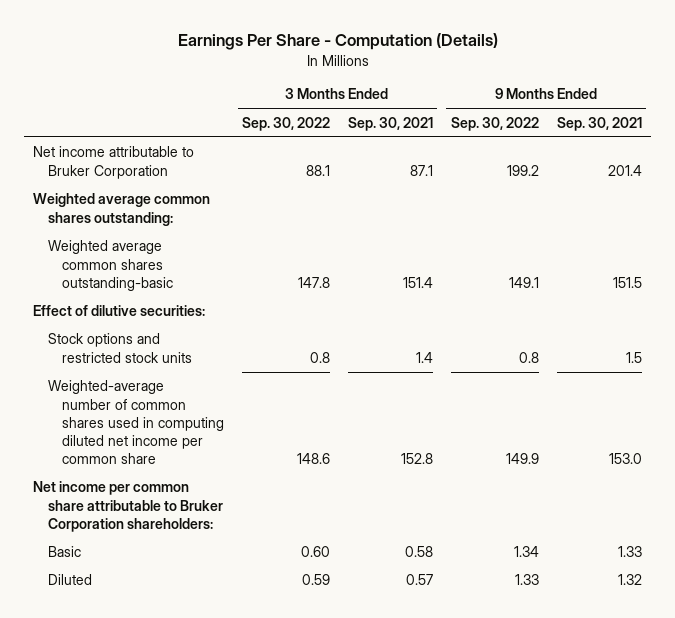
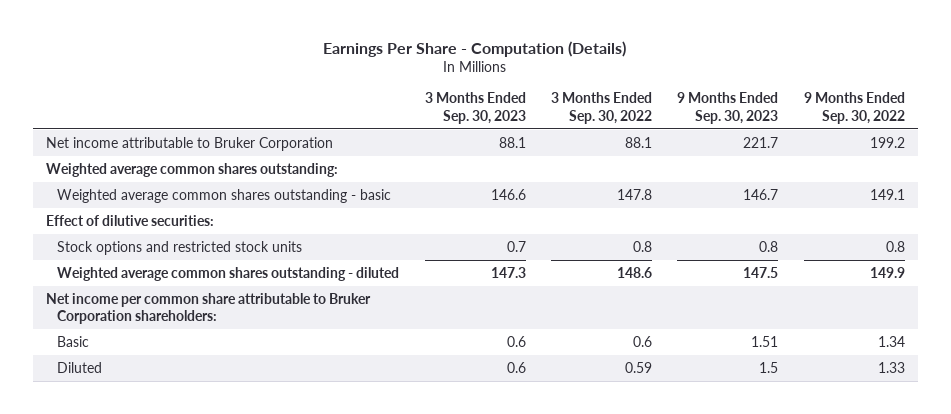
[347,116,433,131] Sep. 30, 2021 -> none
[556,116,642,131] Sep. 30, 2021 -> none
none -> [424,92,526,124] 3 Months Ended Sep. 30, 2023
none -> [677,92,779,124] 9 Months Ended Sep. 30, 2023
[47,240,174,291] Weighted average common shares outstanding-basic -> [57,188,392,203] Weighted average common shares outstanding - basic
[47,380,225,464] Weighted-average number of common shares used in computing diluted net income per common share -> [57,266,400,281] Weighted average common shares outstanding - diluted
[301,546,331,558] 0.60 -> [632,335,652,347] 0.6

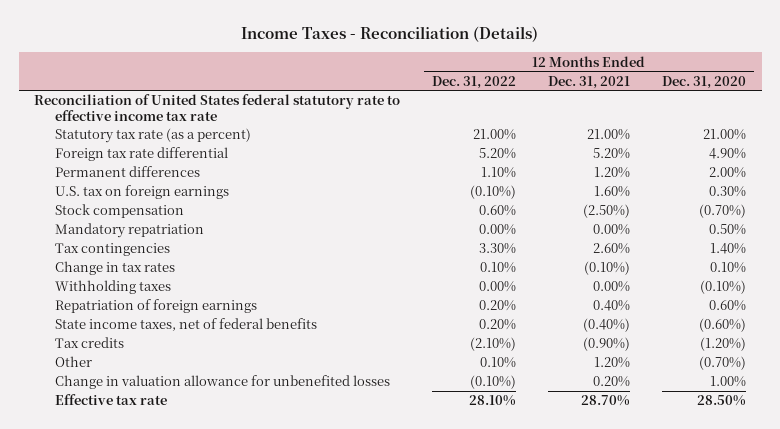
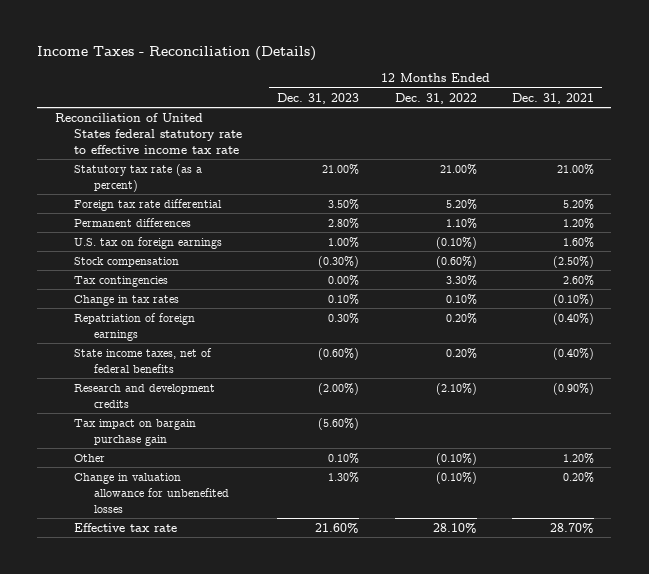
[661,75,746,89] Dec. 31, 2020 -> none
none -> [277,92,360,104] Dec. 31, 2023
[55,223,205,239] Mandatory repatriation -> none
[479,205,517,217] 0.60% -> [435,255,477,268] (0.60%)
[55,280,172,295] Withholding taxes -> none
[592,300,630,312] 0.40% -> [552,312,594,325] (0.40%)
[55,337,125,349] Tax credits -> [74,383,216,408] Research and development credits
none -> [74,418,197,446] Tax impact on bargain purchase gain
[480,357,517,369] 0.10% -> [435,452,477,465] (0.10%)

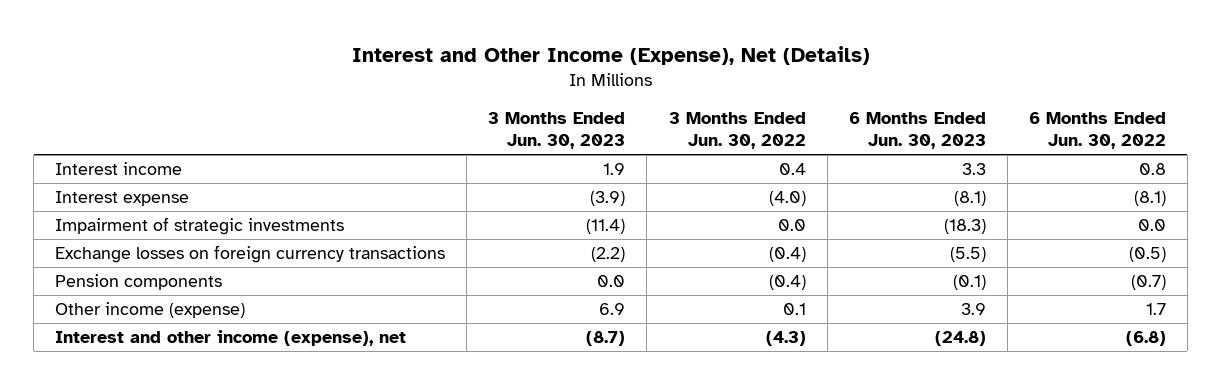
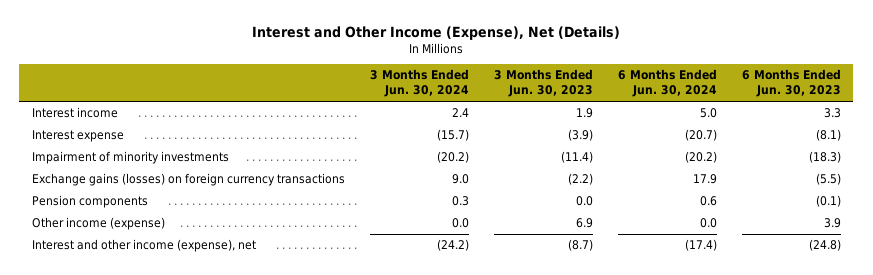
[668,112,806,150] 3 Months Ended Jun. 30, 2022 -> none
[1028,112,1166,150] 6 Months Ended Jun. 30, 2022 -> none
none -> [369,69,469,98] 3 Months Ended Jun. 30, 2024
none -> [617,69,717,98] 6 Months Ended Jun. 30, 2024
[55,217,345,236] Impairment of strategic investments -> [31,151,229,165] Impairment of minority investments
[55,245,446,264] Exchange losses on foreign currency transactions -> [31,173,345,187] Exchange gains (losses) on foreign currency transactions

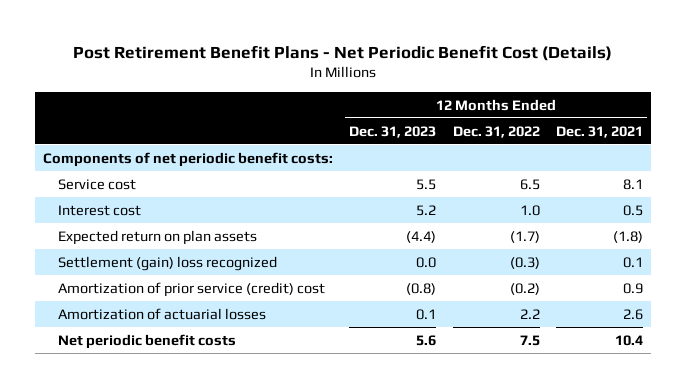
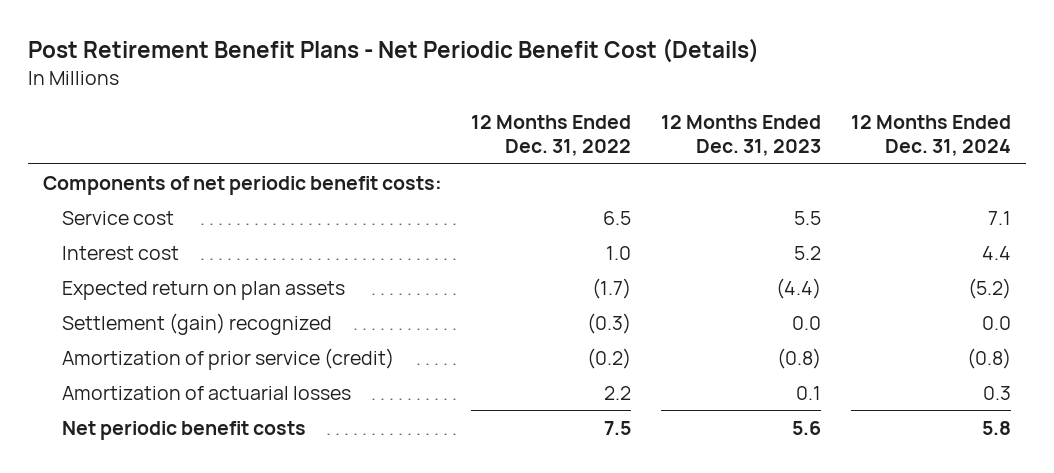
[556,125,644,138] Dec. 31, 2021 -> none
none -> [851,115,1012,157] 12 Months Ended Dec. 31, 2024
[57,255,277,271] Settlement (gain) loss recognized -> [61,312,332,335] Settlement (gain) recognized
[57,281,325,297] Amortization of prior service (credit) cost -> [61,347,394,370] Amortization of prior service (credit)

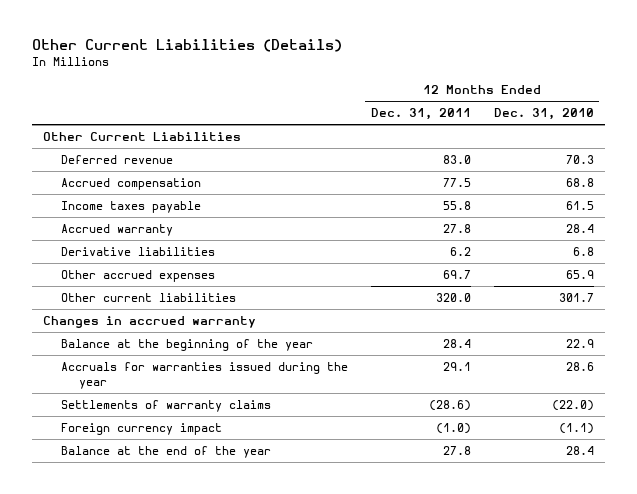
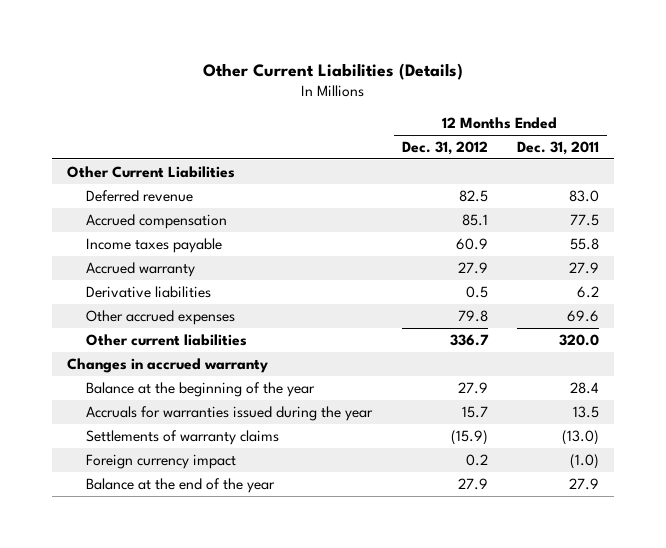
[493,108,594,121] Dec. 31, 2010 -> none
none -> [401,140,488,155] Dec. 31, 2012
[442,224,471,234] 27.8 -> [569,261,600,274] 27.9
[442,270,471,280] 69.7 -> [567,309,600,322] 69.6
[442,362,471,372] 29.1 -> [573,405,600,418] 13.5
[428,400,471,412] (28.6) -> [562,429,600,445] (13.0)
[442,446,471,456] 27.8 -> [569,477,600,490] 27.9

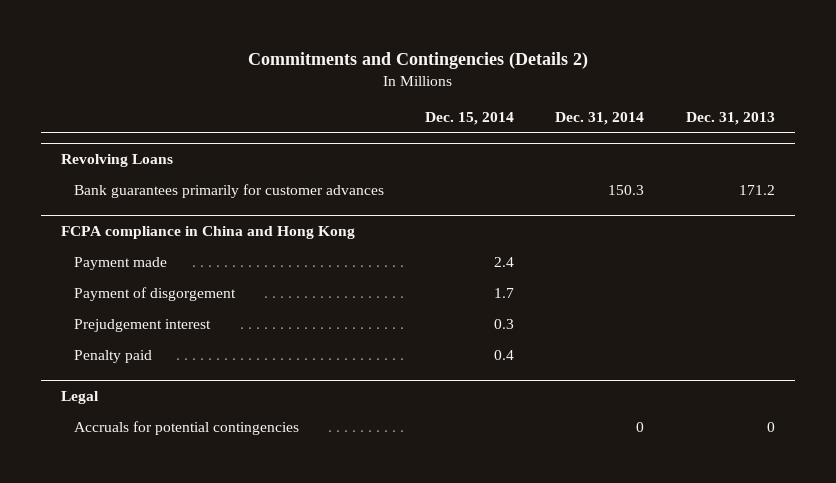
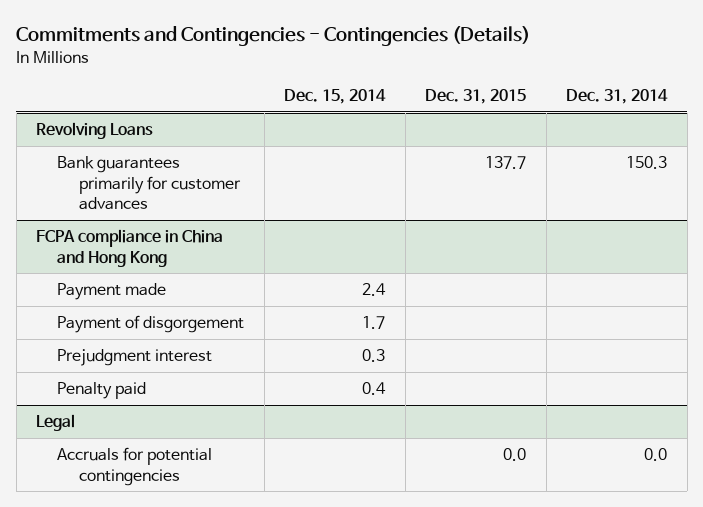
[247,51,588,69] Commitments and Contingencies (Details 2) -> [16,25,531,46] Commitments and Contingencies - Contingencies (Details)
[685,111,775,125] Dec. 31, 2013 -> none
none -> [425,88,527,104] Dec. 31, 2015
[73,318,211,332] Prejudgement interest -> [57,349,213,367] Prejudgment interest
[636,421,645,432] 0 -> [644,448,668,462] 0.0

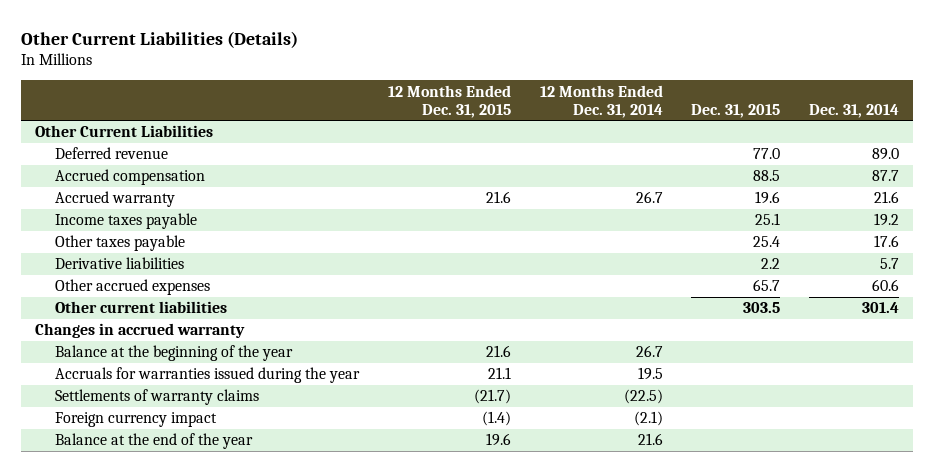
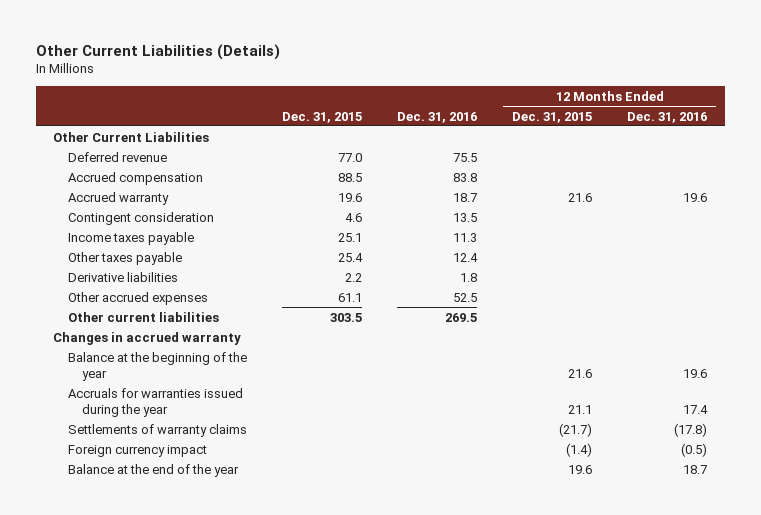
[539,84,663,118] 12 Months Ended Dec. 31, 2014 -> none
[808,103,899,118] Dec. 31, 2014 -> none
none -> [396,111,477,123] Dec. 31, 2016
none -> [627,111,708,123] Dec. 31, 2016
none -> [67,211,214,225] Contingent consideration
[753,279,781,292] 65.7 -> [337,292,362,302] 61.1

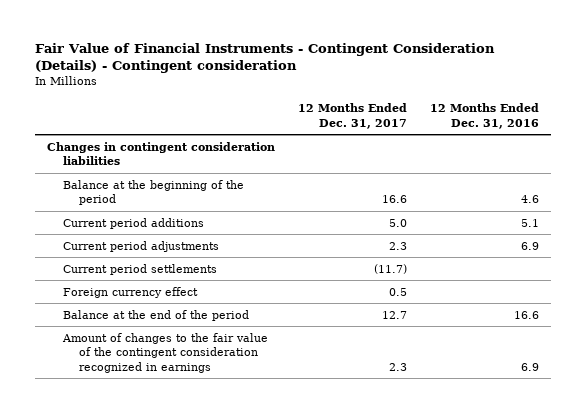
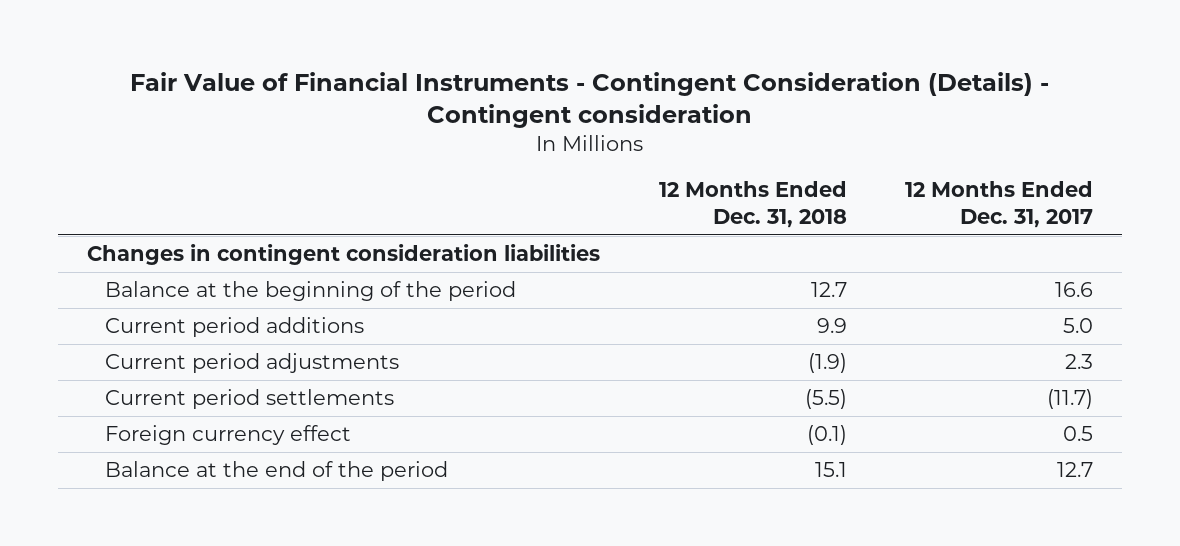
[430,103,540,129] 12 Months Ended Dec. 31, 2016 -> none
none -> [658,181,847,228] 12 Months Ended Dec. 31, 2018
[61,332,268,373] Amount of changes to the fair value of the contingent consideration recognized in earnings -> none

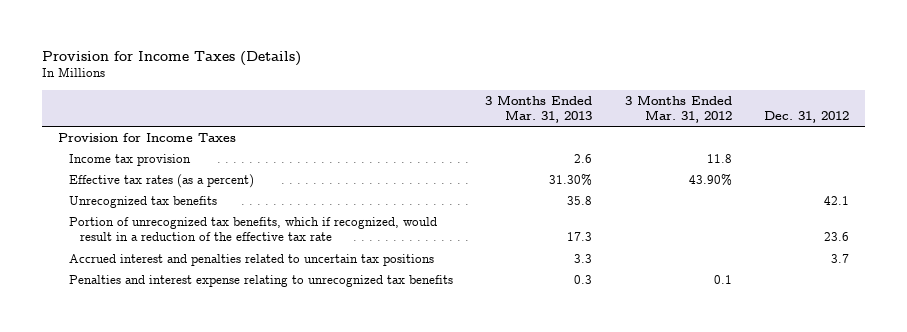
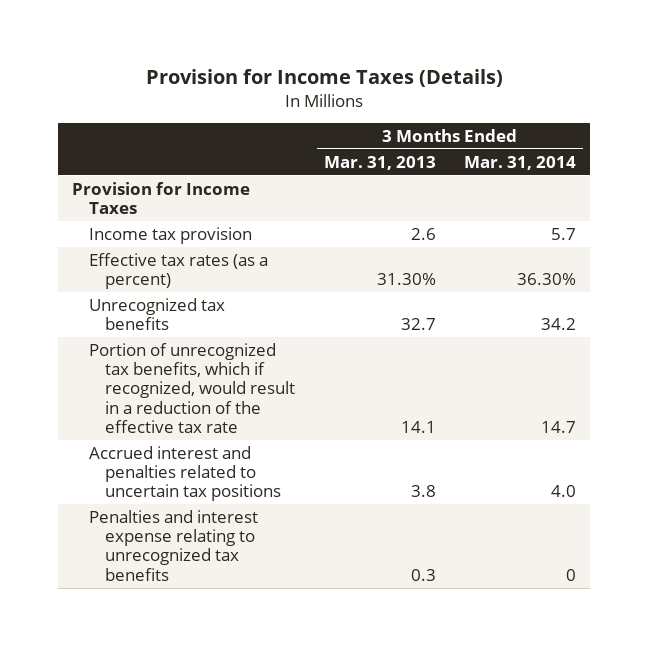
[624,94,732,123] 3 Months Ended Mar. 31, 2012 -> none
[763,110,849,123] Dec. 31, 2012 -> none
none -> [464,155,577,170] Mar. 31, 2014
[567,195,593,205] 35.8 -> [400,318,436,331] 32.7
[567,232,593,242] 17.3 -> [400,421,436,434] 14.1
[574,253,593,263] 3.3 -> [410,485,436,498] 3.8

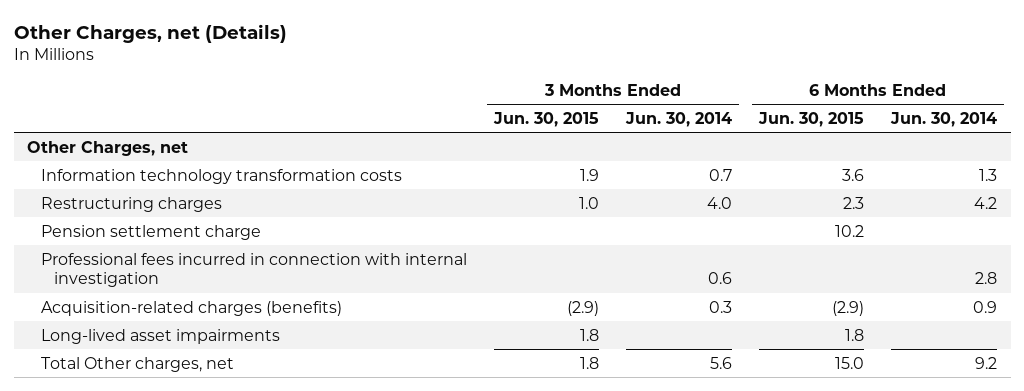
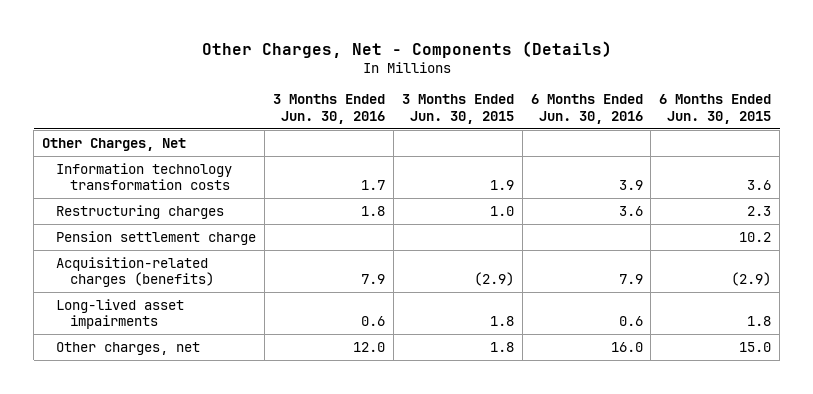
[13,23,287,43] Other Charges, net (Details) -> [201,40,612,58] Other Charges, Net - Components (Details)
[624,111,732,127] Jun. 30, 2014 -> none
[890,111,998,127] Jun. 30, 2014 -> none
none -> [272,94,385,124] 3 Months Ended Jun. 30, 2016
none -> [530,94,643,124] 6 Months Ended Jun. 30, 2016
[27,140,189,156] Other Charges, net -> [41,137,186,151] Other Charges, Net
[40,252,467,288] Professional fees incurred in connection with internal investigation -> none
[40,356,234,372] Total Other charges, net -> [55,341,200,355] Other charges, net

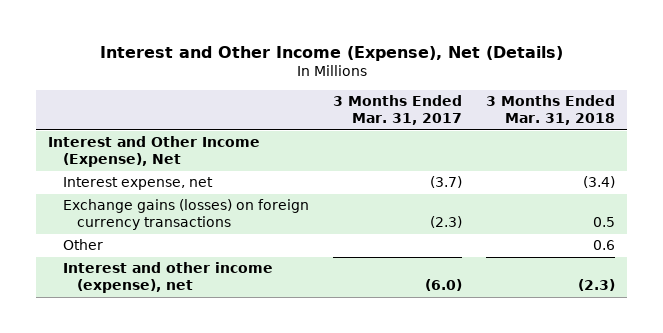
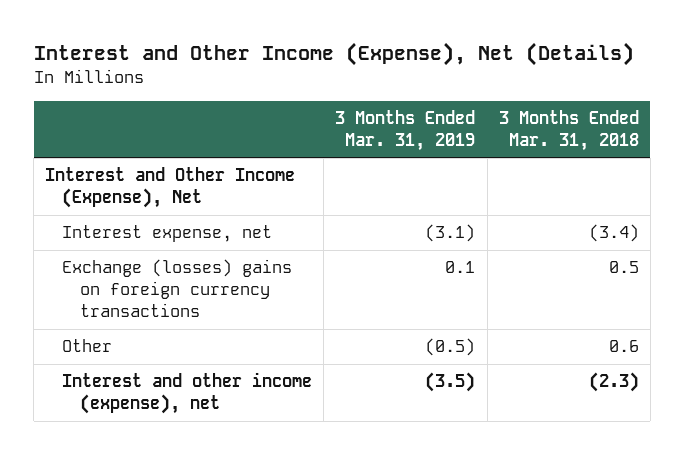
[332,95,462,126] 3 Months Ended Mar. 31, 2017 -> none
none -> [335,109,476,151] 3 Months Ended Mar. 31, 2019
[62,199,309,231] Exchange gains (losses) on foreign currency transactions -> [62,259,293,318] Exchange (losses) gains on foreign currency transactions

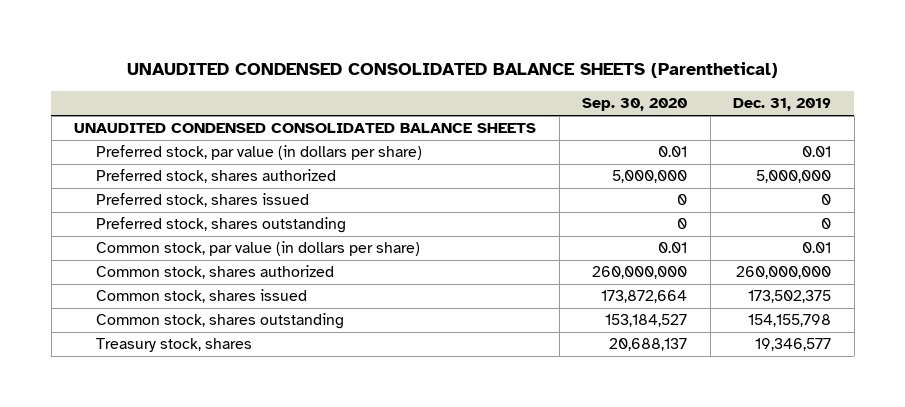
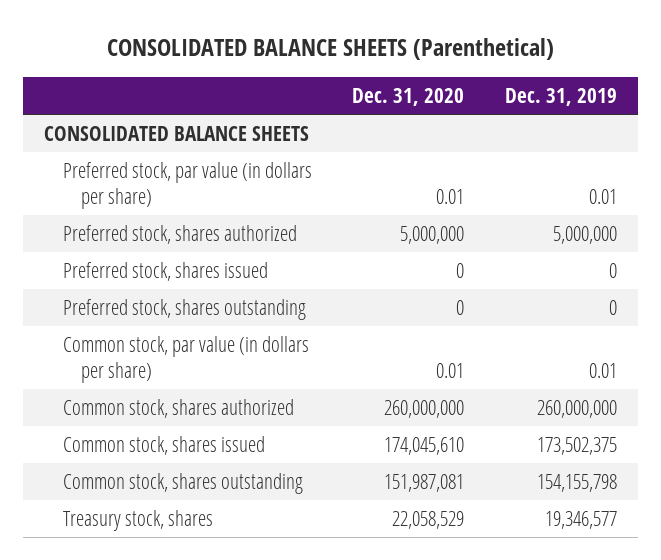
[126,62,778,79] UNAUDITED CONDENSED CONSOLIDATED BALANCE SHEETS (Parenthetical) -> [107,37,555,60] CONSOLIDATED BALANCE SHEETS (Parenthetical)
[582,98,688,112] Sep. 30, 2020 -> none
none -> [352,87,465,106] Dec. 31, 2020
[74,123,537,134] UNAUDITED CONDENSED CONSOLIDATED BALANCE SHEETS -> [43,126,309,142] CONSOLIDATED BALANCE SHEETS

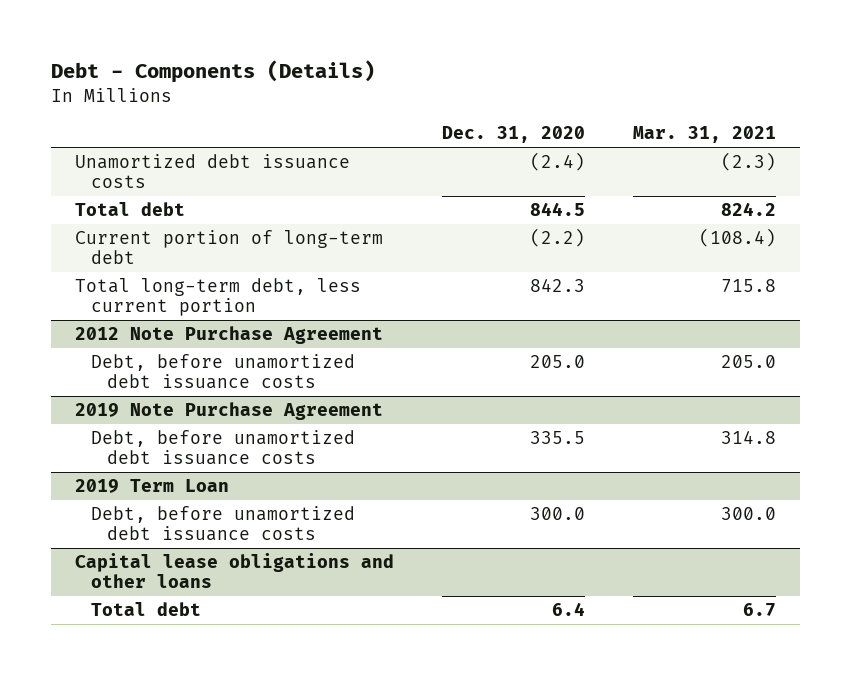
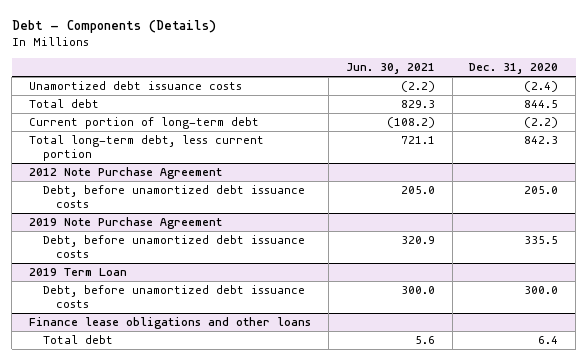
[633,126,777,144] Mar. 31, 2021 -> none
none -> [345,63,435,75] Jun. 30, 2021
[74,553,394,589] Capital lease obligations and other loans -> [29,316,312,329] Finance lease obligations and other loans

